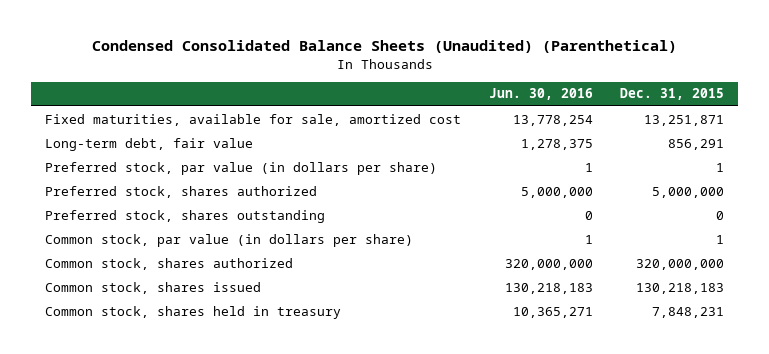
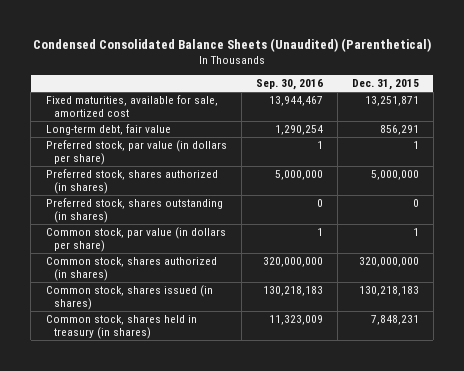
[488,88,593,101] Jun. 30, 2016 -> none
none -> [255,79,323,91] Sep. 30, 2016
[44,185,317,198] Preferred stock, shares authorized -> [45,169,218,195] Preferred stock, shares authorized (in shares)
[44,209,325,223] Preferred stock, shares outstanding -> [45,198,223,224] Preferred stock, shares outstanding (in shares)
[44,257,293,270] Common stock, shares authorized -> [45,257,217,282] Common stock, shares authorized (in shares)
[44,281,261,294] Common stock, shares issued -> [45,285,213,311] Common stock, shares issued (in shares)
[44,305,341,319] Common stock, shares held in treasury -> [45,315,197,340] Common stock, shares held in treasury (in shares)

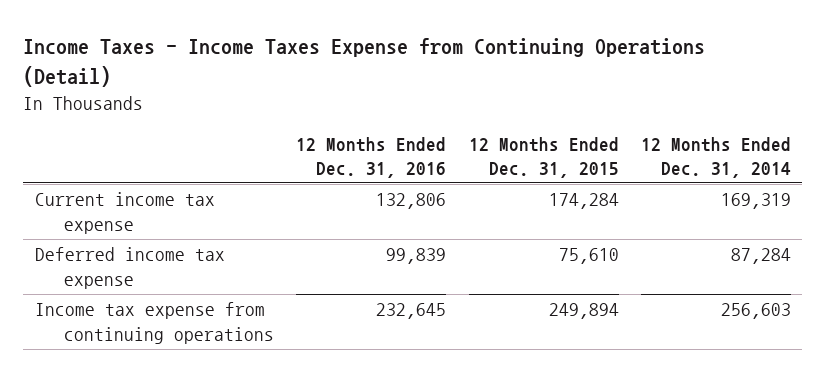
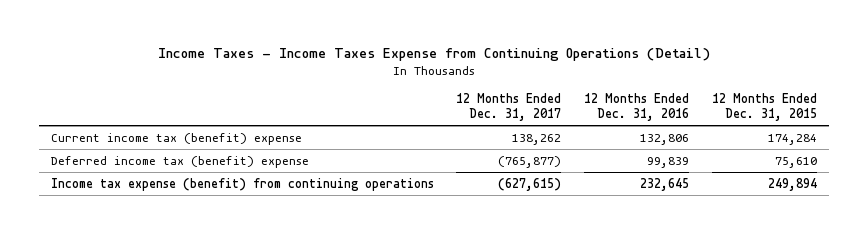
[640,136,791,178] 12 Months Ended Dec. 31, 2014 -> none
none -> [456,92,562,122] 12 Months Ended Dec. 31, 2017
[34,192,215,234] Current income tax expense -> [50,132,302,145] Current income tax (benefit) expense
[34,247,225,289] Deferred income tax expense -> [50,155,309,168] Deferred income tax (benefit) expense
[34,302,274,344] Income tax expense from continuing operations -> [50,177,434,191] Income tax expense (benefit) from continuing operations

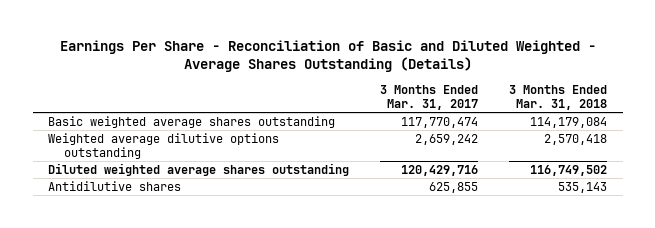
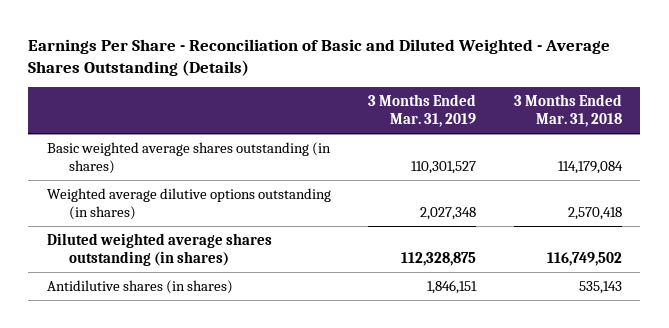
[380,84,479,110] 3 Months Ended Mar. 31, 2017 -> none
none -> [368,94,477,127] 3 Months Ended Mar. 31, 2019
[48,115,336,128] Basic weighted average shares outstanding -> [47,141,332,174] Basic weighted average shares outstanding (in shares)
[48,132,280,159] Weighted average dilutive options outstanding -> [47,187,332,220] Weighted average dilutive options outstanding (in shares)
[48,162,350,176] Diluted weighted average shares outstanding -> [47,232,273,266] Diluted weighted average shares outstanding (in shares)
[48,180,182,191] Antidilutive shares -> [47,279,234,294] Antidilutive shares (in shares)

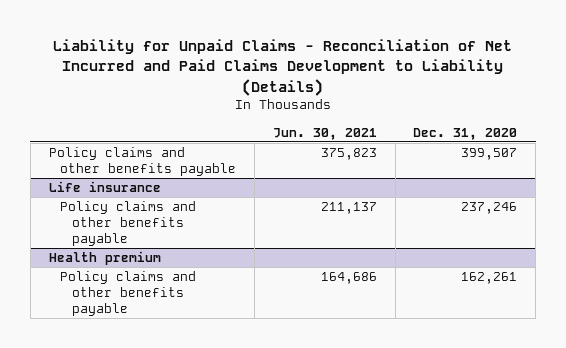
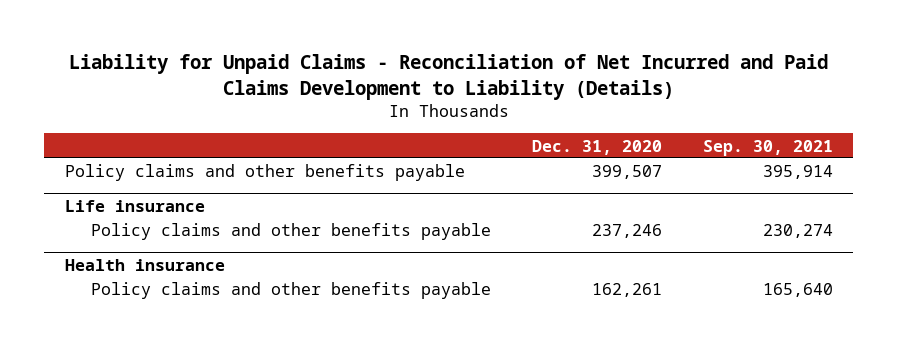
[272,127,377,140] Jun. 30, 2021 -> none
none -> [702,139,833,156] Sep. 30, 2021
[48,251,161,266] Health premium -> [64,259,225,272] Health insurance

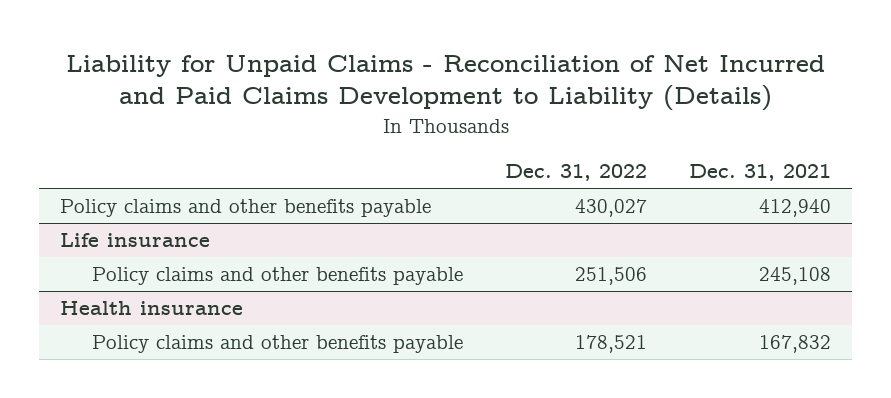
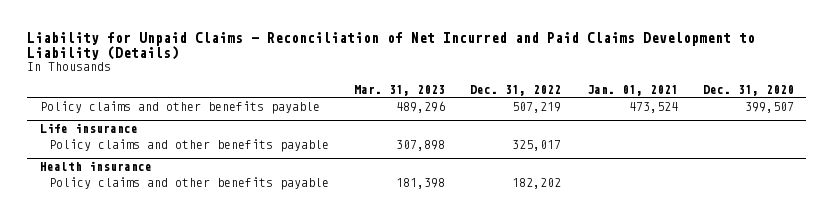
[689,164,832,182] Dec. 31, 2021 -> none
none -> [354,84,446,96] Mar. 31, 2023
none -> [586,84,678,96] Jan. 01, 2021
none -> [702,84,794,96] Dec. 31, 2020
[575,199,648,218] 430,027 -> [512,101,562,113] 507,219
[575,267,648,286] 251,506 -> [512,139,562,151] 325,017
[575,335,648,354] 178,521 -> [512,177,562,189] 182,202

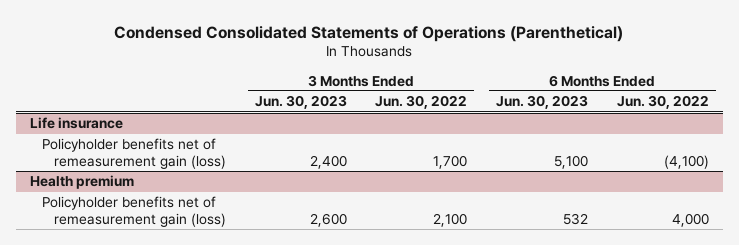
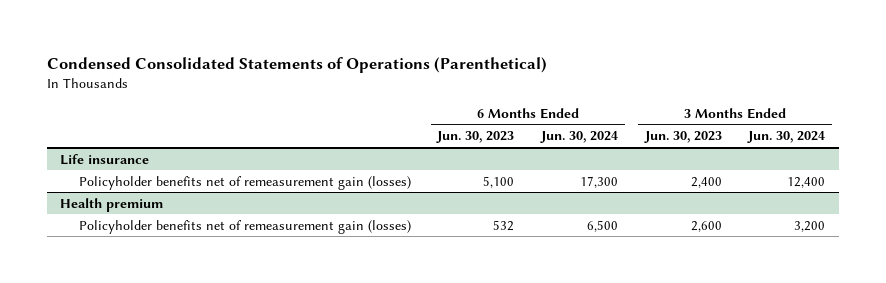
[375,95,468,110] Jun. 30, 2022 -> none
[616,95,709,110] Jun. 30, 2022 -> none
none -> [539,131,618,144] Jun. 30, 2024
none -> [747,131,826,144] Jun. 30, 2024
[42,138,227,169] Policyholder benefits net of remeasurement gain (loss) -> [78,175,411,190] Policyholder benefits net of remeasurement gain (losses)
[42,196,227,227] Policyholder benefits net of remeasurement gain (loss) -> [78,219,411,234] Policyholder benefits net of remeasurement gain (losses)

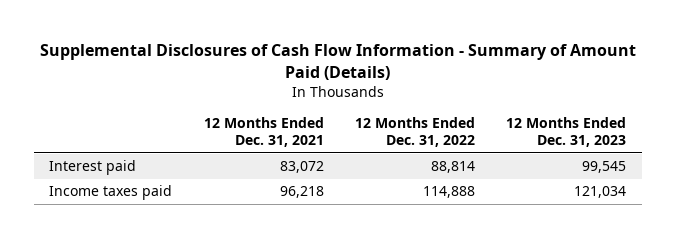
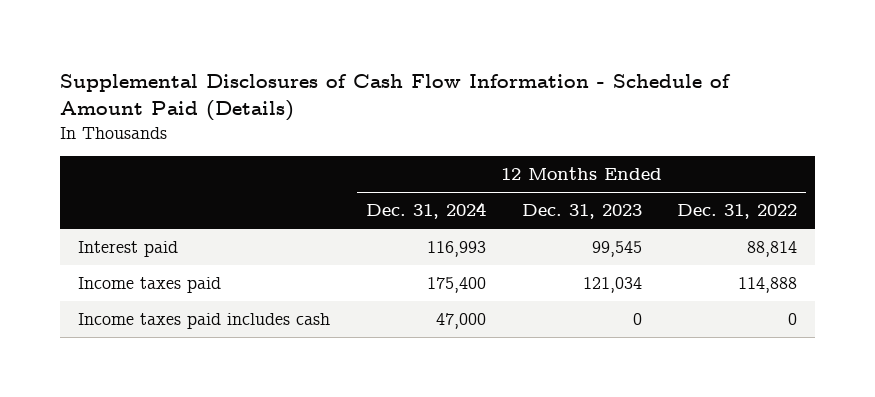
[39,43,636,80] Supplemental Disclosures of Cash Flow Information - Summary of Amount Paid (Details) -> [60,73,732,121] Supplemental Disclosures of Cash Flow Information - Schedule of Amount Paid (Details)
[203,117,324,148] 12 Months Ended Dec. 31, 2021 -> none
none -> [365,202,486,220] Dec. 31, 2024
none -> [78,313,331,330] Income taxes paid includes cash

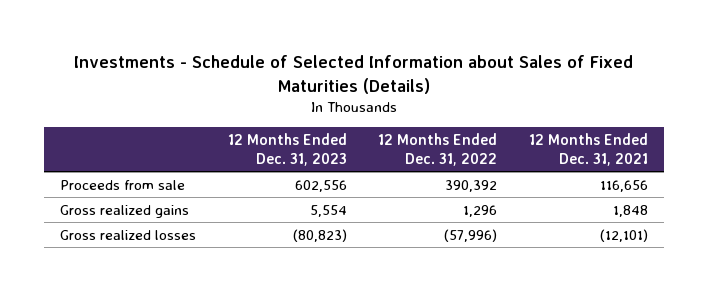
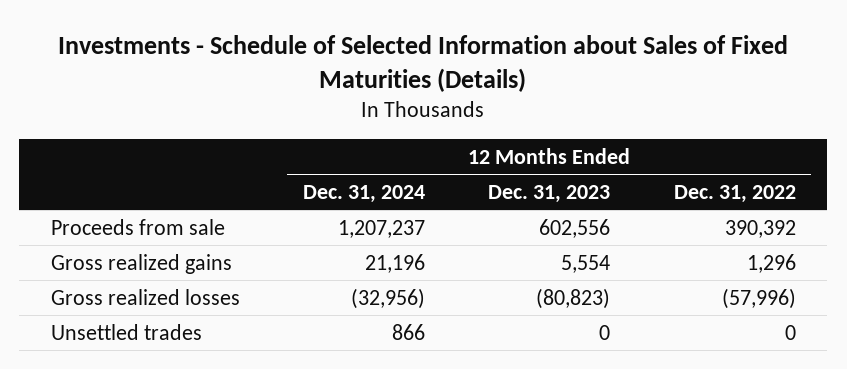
[529,132,649,166] 12 Months Ended Dec. 31, 2021 -> none
none -> [303,184,426,203] Dec. 31, 2024
none -> [51,323,203,340] Unsettled trades

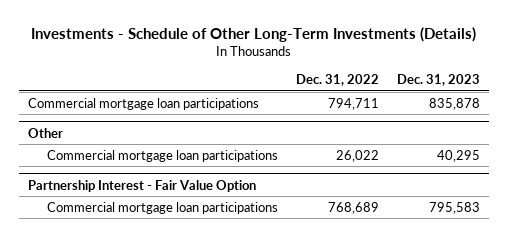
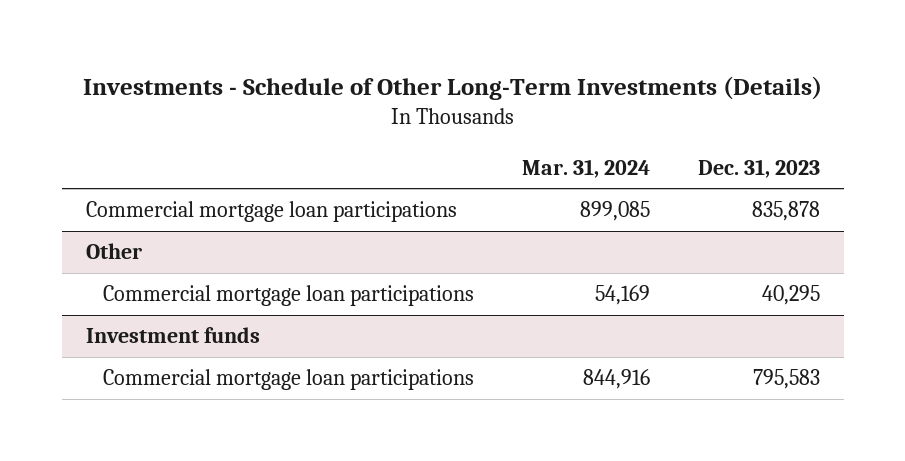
[295,74,379,87] Dec. 31, 2022 -> none
none -> [521,158,650,178] Mar. 31, 2024
[28,179,257,192] Partnership Interest - Fair Value Option -> [85,327,260,344] Investment funds

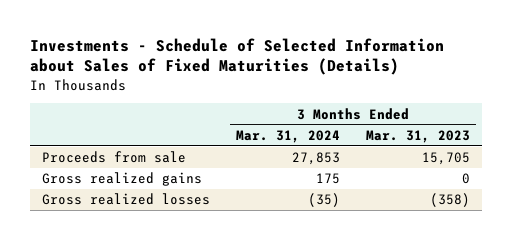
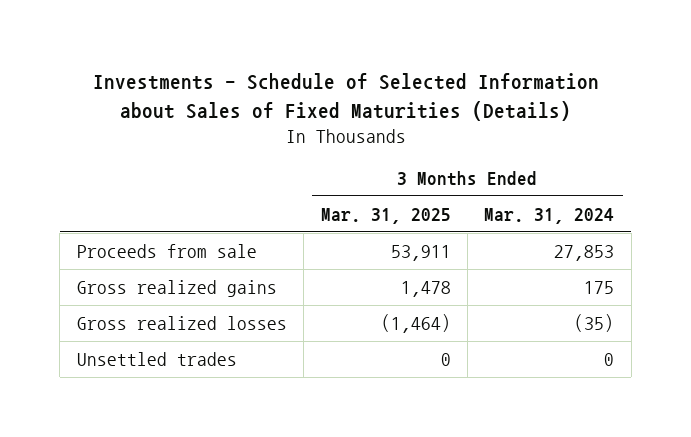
[365,130,470,144] Mar. 31, 2023 -> none
none -> [320,207,451,224] Mar. 31, 2025
none -> [76,351,237,366] Unsettled trades

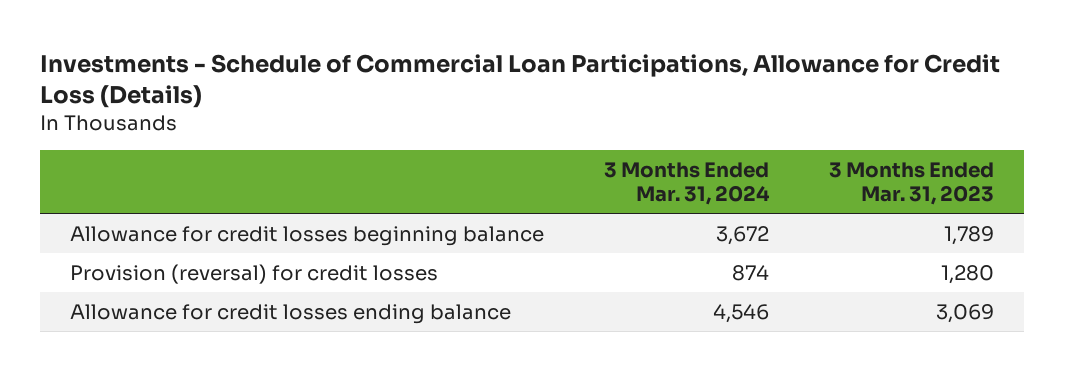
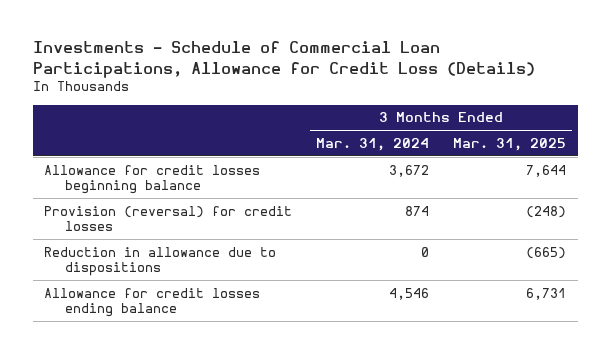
[829,162,995,205] 3 Months Ended Mar. 31, 2023 -> none
none -> [452,137,566,151] Mar. 31, 2025
none -> [44,246,277,277] Reduction in allowance due to dispositions

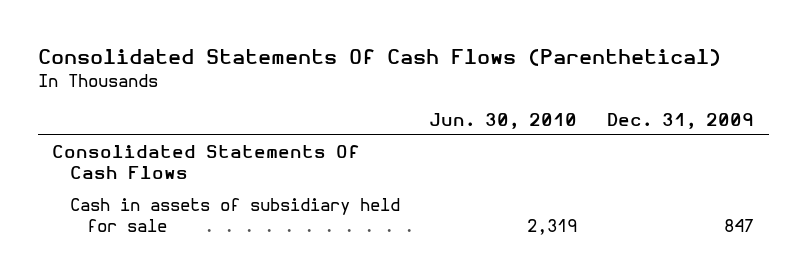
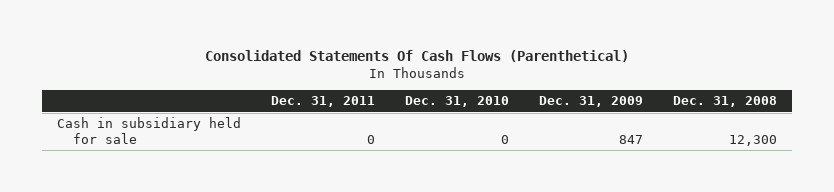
[429,112,578,129] Jun. 30, 2010 -> none
none -> [270,96,375,108] Dec. 31, 2011
none -> [404,96,509,108] Dec. 31, 2010
none -> [672,96,777,108] Dec. 31, 2008
[52,145,361,180] Consolidated Statements Of Cash Flows -> none
[69,198,400,233] Cash in assets of subsidiary held for sale -> [56,117,241,144] Cash in subsidiary held for sale

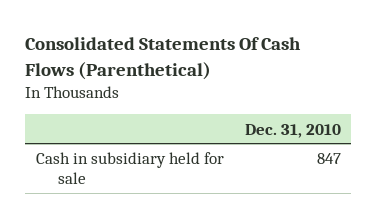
[270,96,375,108] Dec. 31, 2011 -> none
[538,96,643,108] Dec. 31, 2009 -> none
[672,96,777,108] Dec. 31, 2008 -> none
[500,134,509,144] 0 -> [316,153,341,165] 847

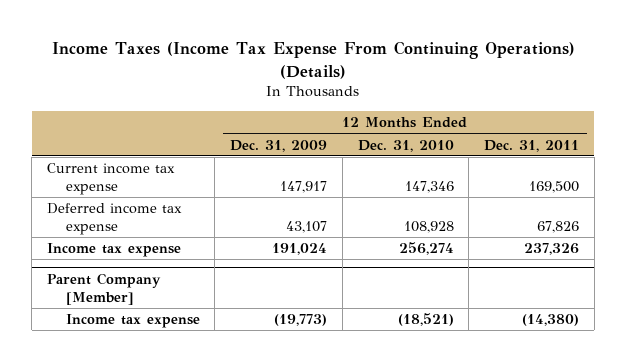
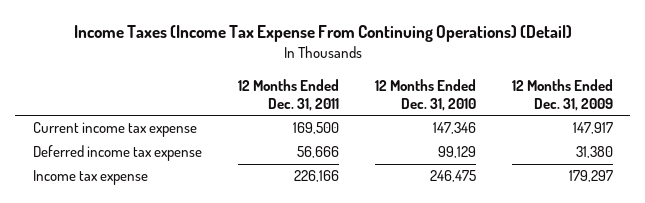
[52,41,576,79] Income Taxes (Income Tax Expense From Continuing Operations) (Details) -> [73,25,572,43] Income Taxes (Income Tax Expense From Continuing Operations) (Detail)
[47,273,162,305] Parent Company [Member] -> none
[65,314,200,329] Income tax expense -> none
[286,220,328,233] 43,107 -> [575,146,613,159] 31,380
[403,220,454,233] 108,928 -> [437,146,476,159] 99,129
[537,220,580,233] 67,826 -> [296,146,339,159] 56,666
[272,243,328,256] 191,024 -> [568,170,613,183] 179,297
[398,242,454,256] 256,274 -> [429,170,476,183] 246,475
[524,243,580,256] 237,326 -> [293,170,339,183] 226,166

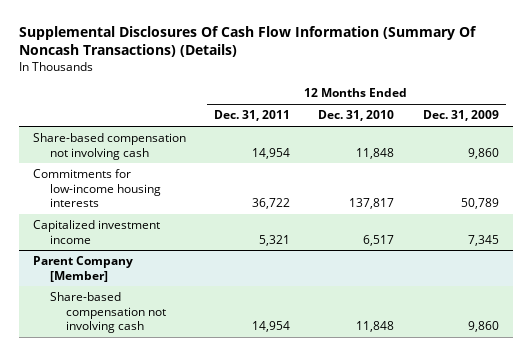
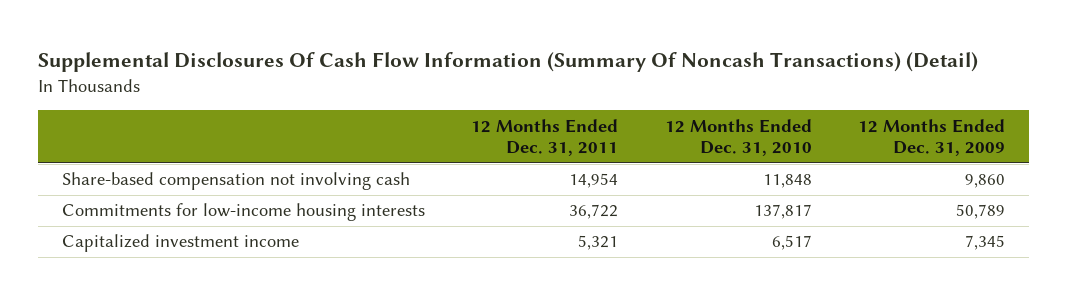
[18,25,477,57] Supplemental Disclosures Of Cash Flow Information (Summary Of Noncash Transactions) (Details) -> [38,52,979,73] Supplemental Disclosures Of Cash Flow Information (Summary Of Noncash Transactions) (Detail)
[33,256,134,282] Parent Company [Member] -> none
[49,292,167,333] Share-based compensation not involving cash -> none

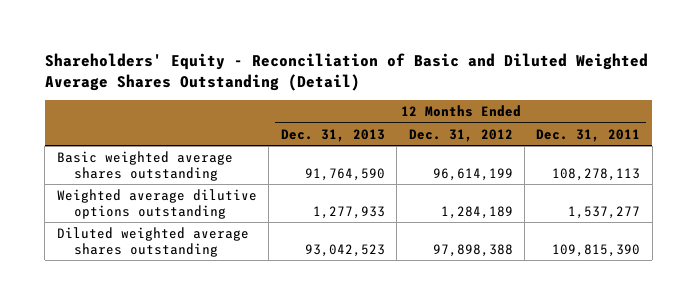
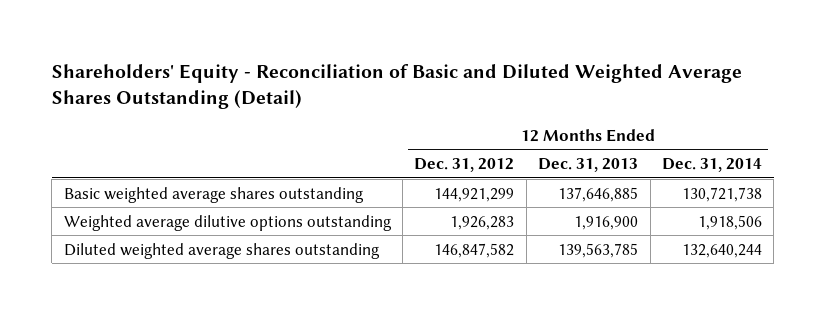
[536,128,641,142] Dec. 31, 2011 -> none
none -> [661,158,762,173] Dec. 31, 2014
[304,167,385,181] 91,764,590 -> [558,186,639,202] 137,646,885
[432,167,513,181] 96,614,199 -> [434,187,515,202] 144,921,299
[312,205,385,219] 1,277,933 -> [574,215,639,230] 1,916,900
[440,205,513,219] 1,284,189 -> [450,215,515,230] 1,926,283
[304,243,385,257] 93,042,523 -> [558,242,639,258] 139,563,785
[432,243,513,257] 97,898,388 -> [434,242,515,258] 146,847,582

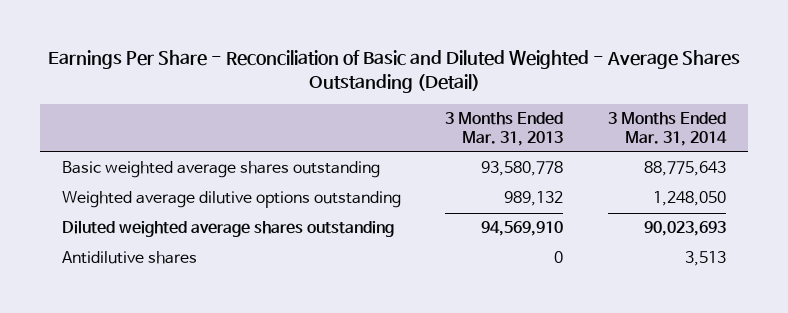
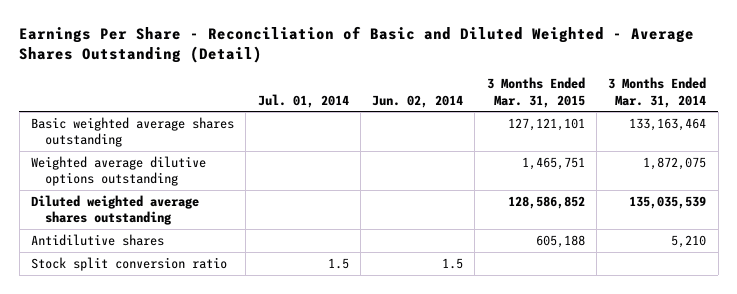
[445,112,564,146] 3 Months Ended Mar. 31, 2013 -> none
none -> [257,93,349,108] Jul. 01, 2014
none -> [372,94,464,108] Jun. 02, 2014
none -> [486,77,585,108] 3 Months Ended Mar. 31, 2015
[643,161,726,177] 88,775,643 -> [629,117,707,131] 133,163,464
[652,191,726,207] 1,248,050 -> [643,156,707,170] 1,872,075
[643,221,726,237] 90,023,693 -> [629,195,707,209] 135,035,539
[684,251,726,267] 3,513 -> [671,234,707,248] 5,210
none -> [31,256,228,271] Stock split conversion ratio

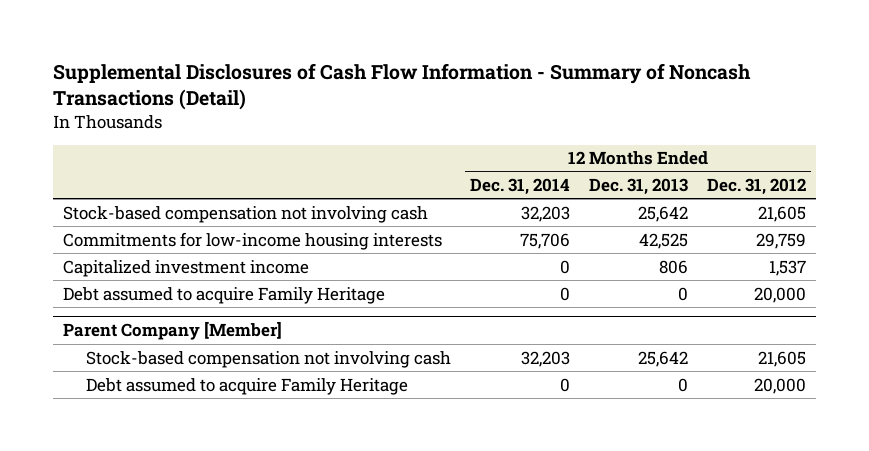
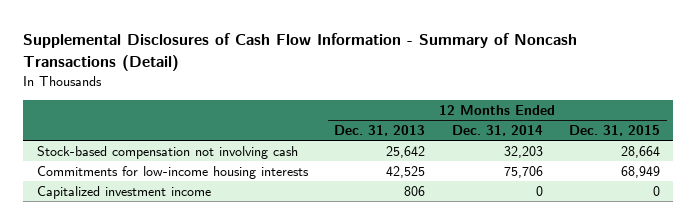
[707,178,807,196] Dec. 31, 2012 -> none
none -> [569,125,661,137] Dec. 31, 2015
[62,286,385,304] Debt assumed to acquire Family Heritage -> none
[62,321,282,341] Parent Company [Member] -> none
[85,350,451,368] Stock-based compensation not involving cash -> none
[85,377,408,395] Debt assumed to acquire Family Heritage -> none

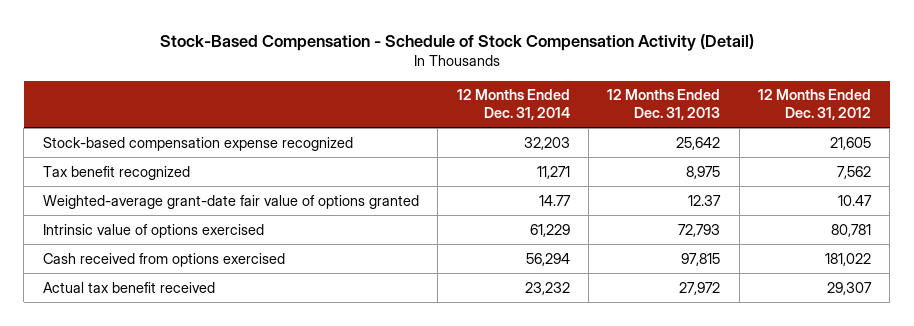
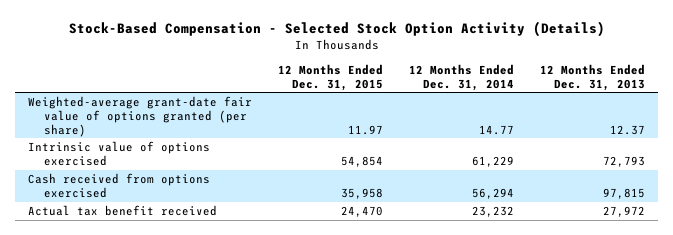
[159,33,754,51] Stock-Based Compensation - Schedule of Stock Compensation Activity (Detail) -> [68,21,605,38] Stock-Based Compensation - Selected Stock Option Activity (Details)
[758,89,872,121] 12 Months Ended Dec. 31, 2012 -> none
none -> [278,63,384,91] 12 Months Ended Dec. 31, 2015
[42,136,353,151] Stock-based compensation expense recognized -> none
[42,165,190,180] Tax benefit recognized -> none
[42,194,419,209] Weighted-average grant-date fair value of options granted -> [28,95,253,137] Weighted-average grant-date fair value of options granted (per share)

